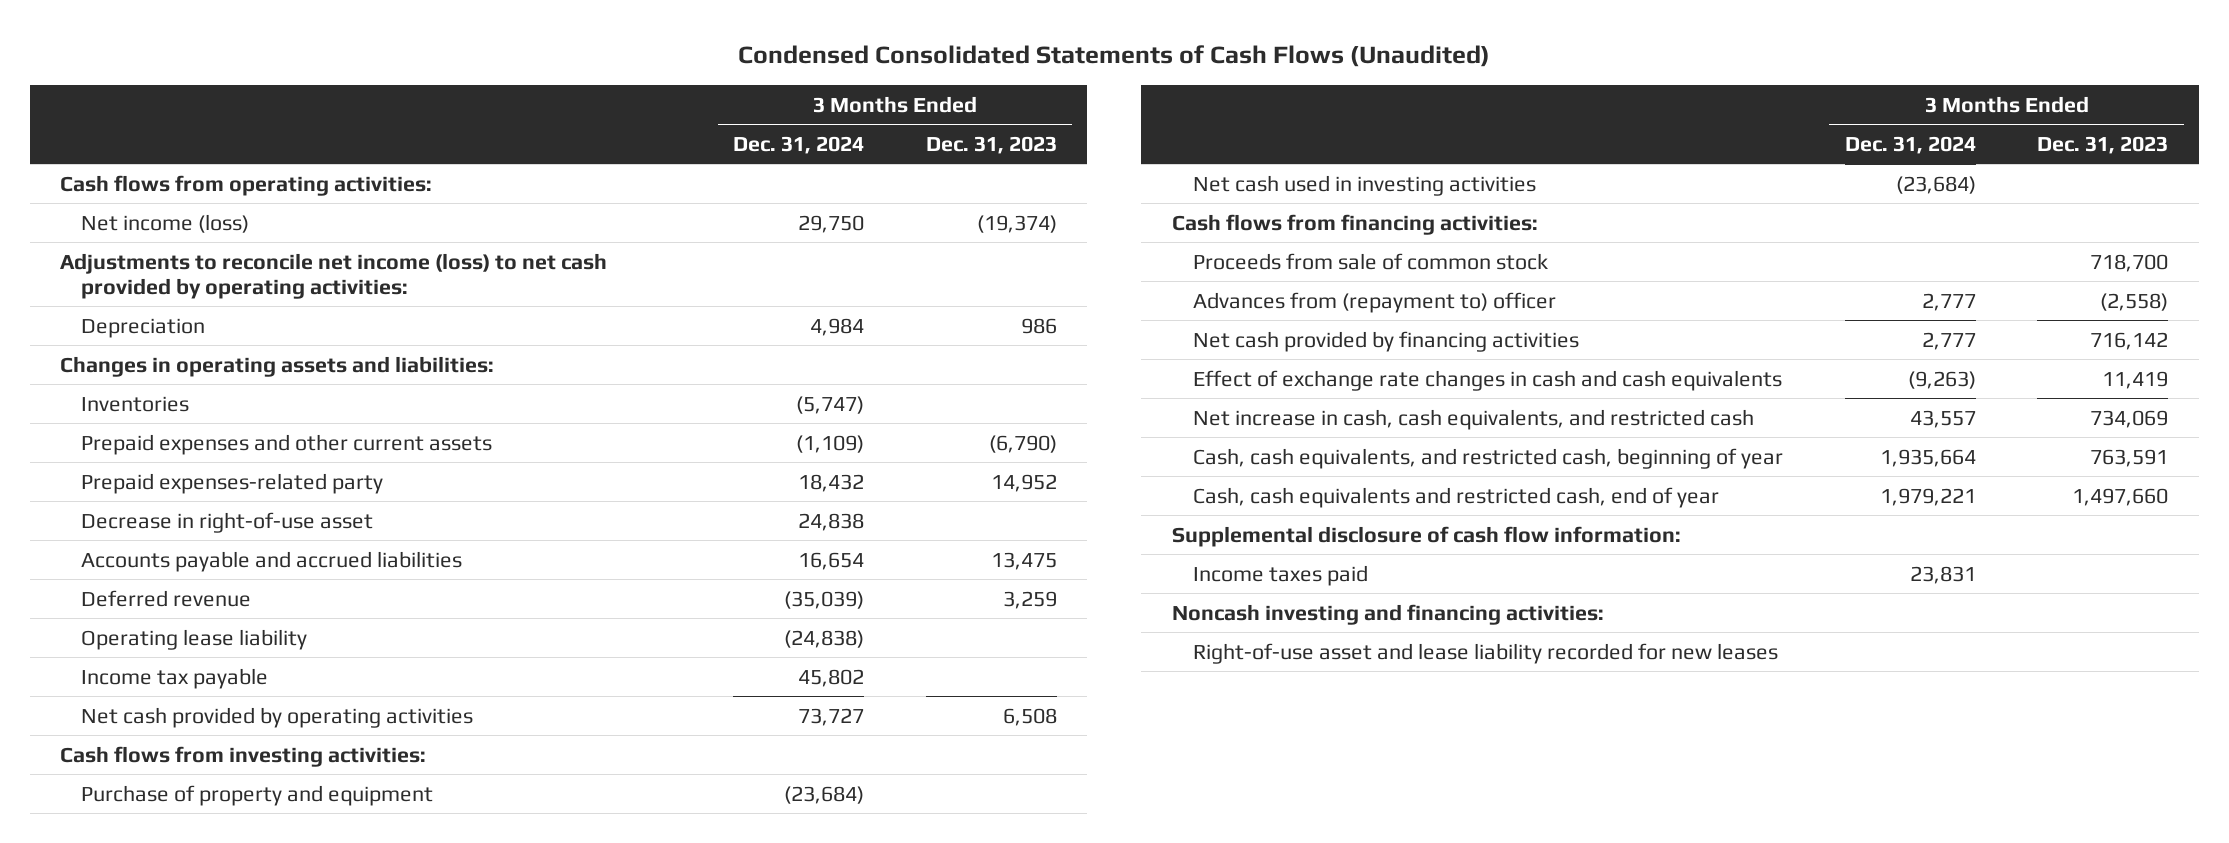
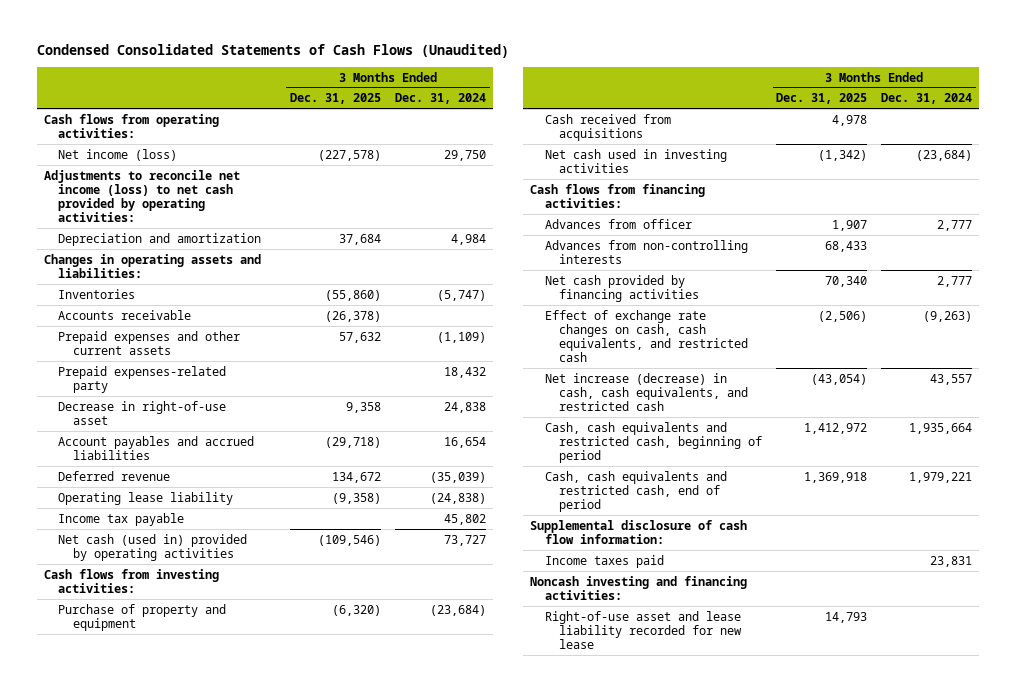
[925,135,1057,154] Dec. 31, 2023 -> none
none -> [289,93,381,105] Dec. 31, 2025
[81,317,206,338] Depreciation -> [58,232,262,246] Depreciation and amortization
none -> [58,309,192,320] Accounts receivable
[81,550,463,572] Accounts payable and accrued liabilities -> [58,435,255,460] Account payables and accrued liabilities
[81,706,474,728] Net cash provided by operating activities -> [58,533,248,561] Net cash (used in) provided by operating activities
none -> [544,113,671,141] Cash received from acquisitions
[1193,252,1549,270] Proceeds from sale of common stock -> none
[1193,291,1557,313] Advances from (repayment to) officer -> [544,218,692,229] Advances from officer
none -> [544,239,748,264] Advances from non-controlling interests
[1193,369,1783,391] Effect of exchange rate changes in cash and cash equivalents -> [544,309,749,362] Effect of exchange rate changes on cash, cash equivalents, and restricted cash
[1193,408,1755,430] Net increase in cash, cash equivalents, and restricted cash -> [544,372,749,411] Net increase (decrease) in cash, cash equivalents, and restricted cash
[1193,447,1784,469] Cash, cash equivalents, and restricted cash, beginning of year -> [544,421,763,463] Cash, cash equivalents and restricted cash, beginning of period
[1193,486,1720,508] Cash, cash equivalents and restricted cash, end of year -> [544,470,727,512] Cash, cash equivalents and restricted cash, end of period
[1193,642,1779,664] Right-of-use asset and lease liability recorded for new leases -> [544,610,743,649] Right-of-use asset and lease liability recorded for new lease

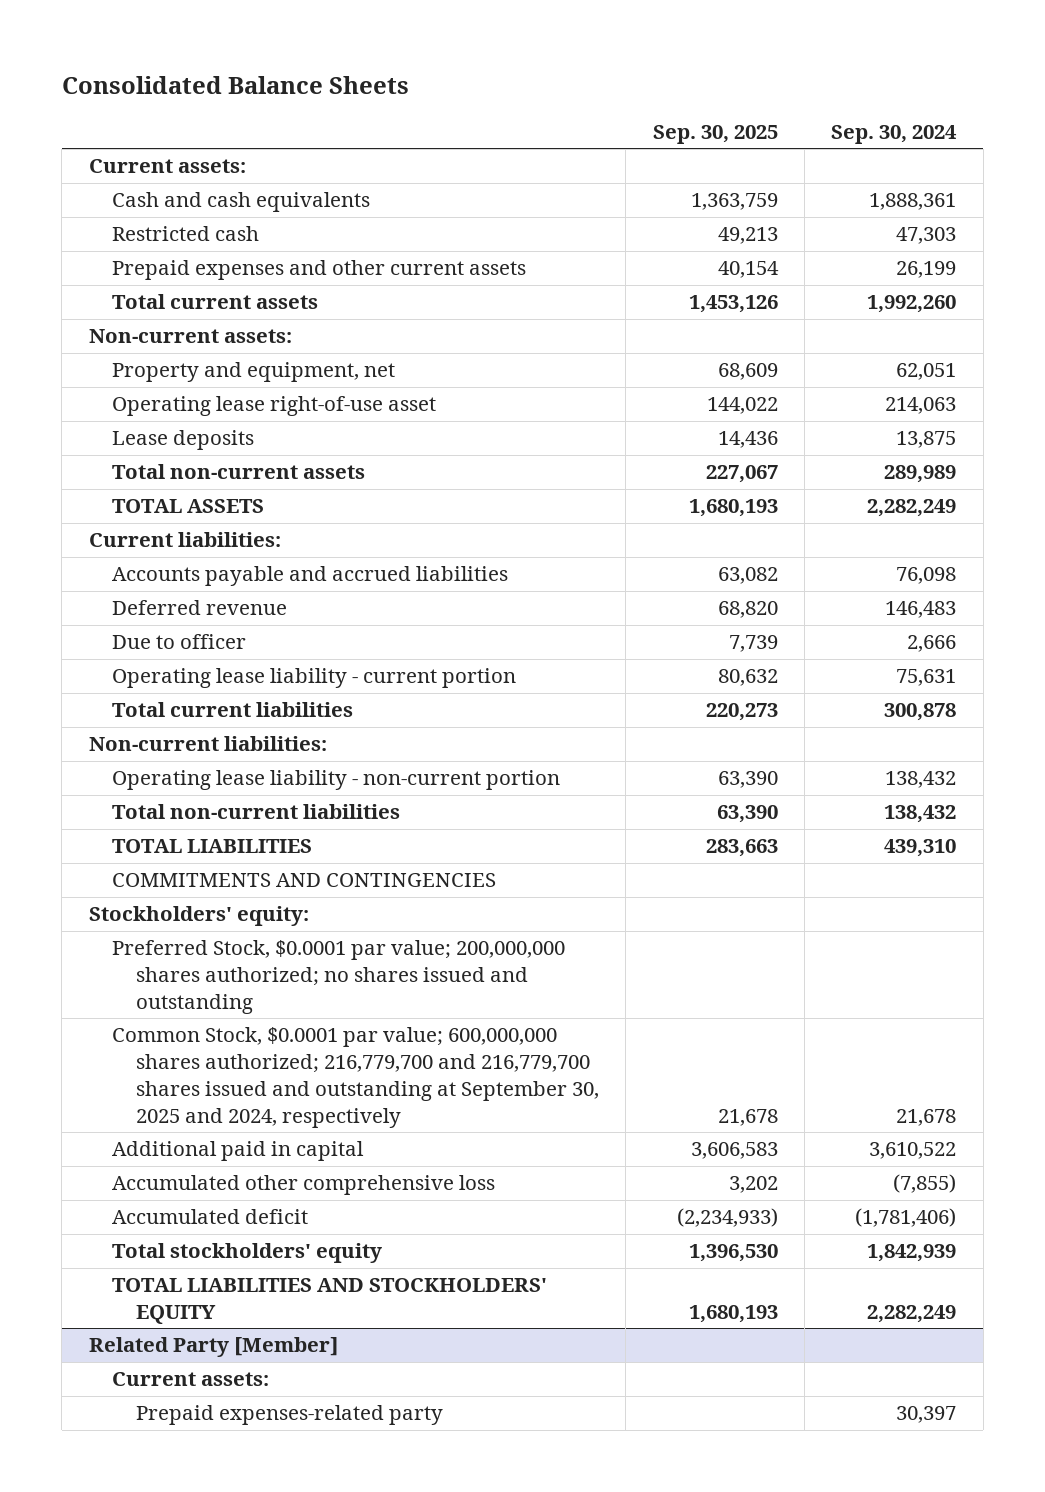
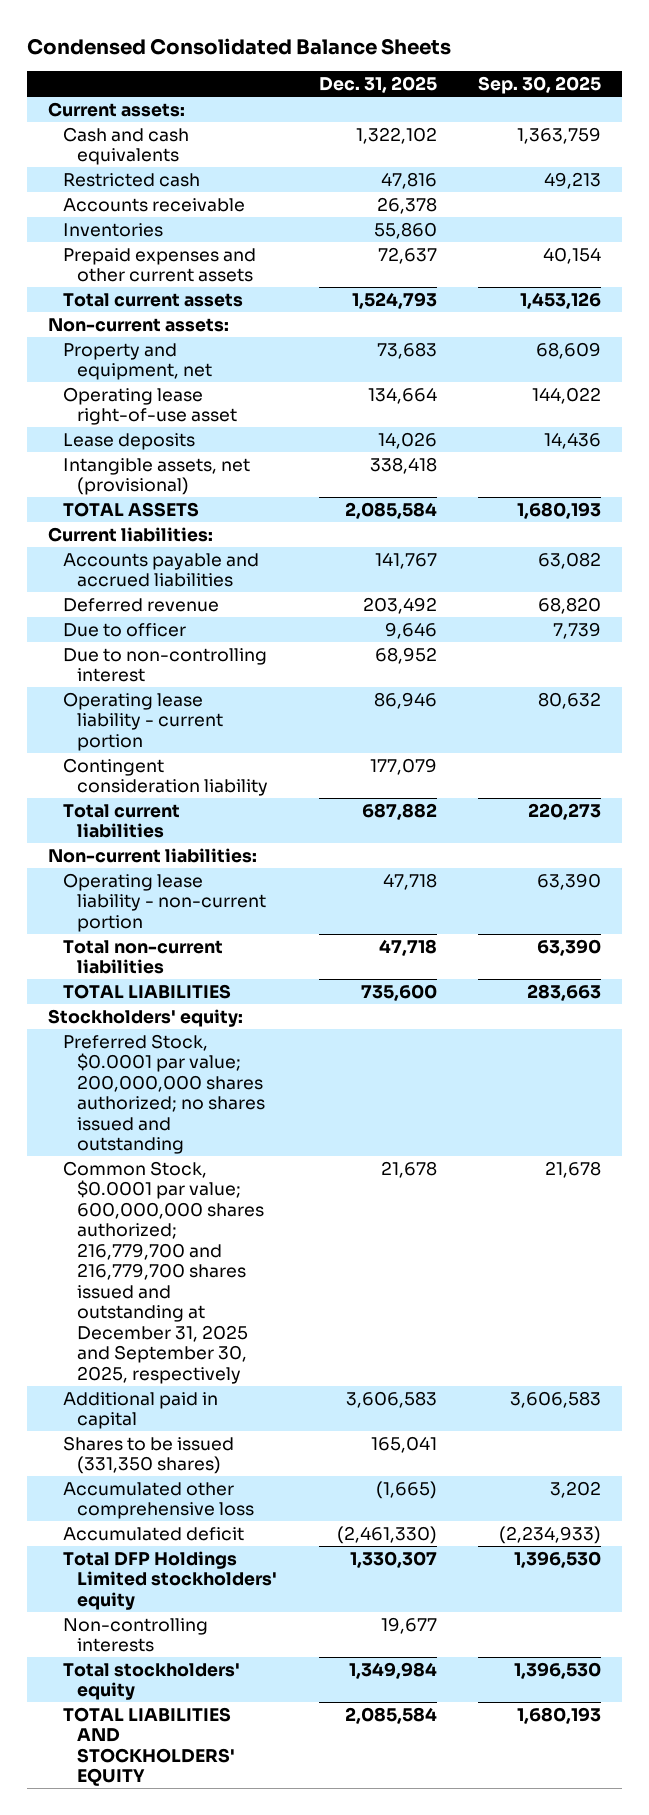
[61,76,409,95] Consolidated Balance Sheets -> [27,38,452,56] Condensed Consolidated Balance Sheets
[831,125,958,145] Sep. 30, 2024 -> none
none -> [318,76,437,94] Dec. 31, 2025
none -> [62,197,245,212] Accounts receivable
none -> [62,222,163,237] Inventories
[112,464,366,480] Total non-current assets -> none
none -> [62,457,250,496] Intangible assets, net (provisional)
none -> [62,647,267,683] Due to non-controlling interest
none -> [62,757,269,797] Contingent consideration liability
[112,873,497,888] COMMITMENTS AND CONTINGENCIES -> none
[112,1027,600,1128] Common Stock, $0.0001 par value; 600,000,000 shares authorized; 216,779,700 and 216,779,700 shares issued and outstanding at September 30, 2025 and 2024, respectively -> [62,1160,265,1385] Common Stock, $0.0001 par value; 600,000,000 shares authorized; 216,779,700 and 216,779,700 shares issued and outstanding at December 31, 2025 and September 30, 2025, respectively
none -> [62,1435,234,1475] Shares to be issued (331,350 shares)
none -> [62,1550,278,1610] Total DFP Holdings Limited stockholders' equity
none -> [62,1617,208,1653] Non-controlling interests
[88,1337,338,1358] Related Party [Member] -> none
[112,1372,270,1387] Current assets: -> none
[136,1405,444,1426] Prepaid expenses-related party -> none

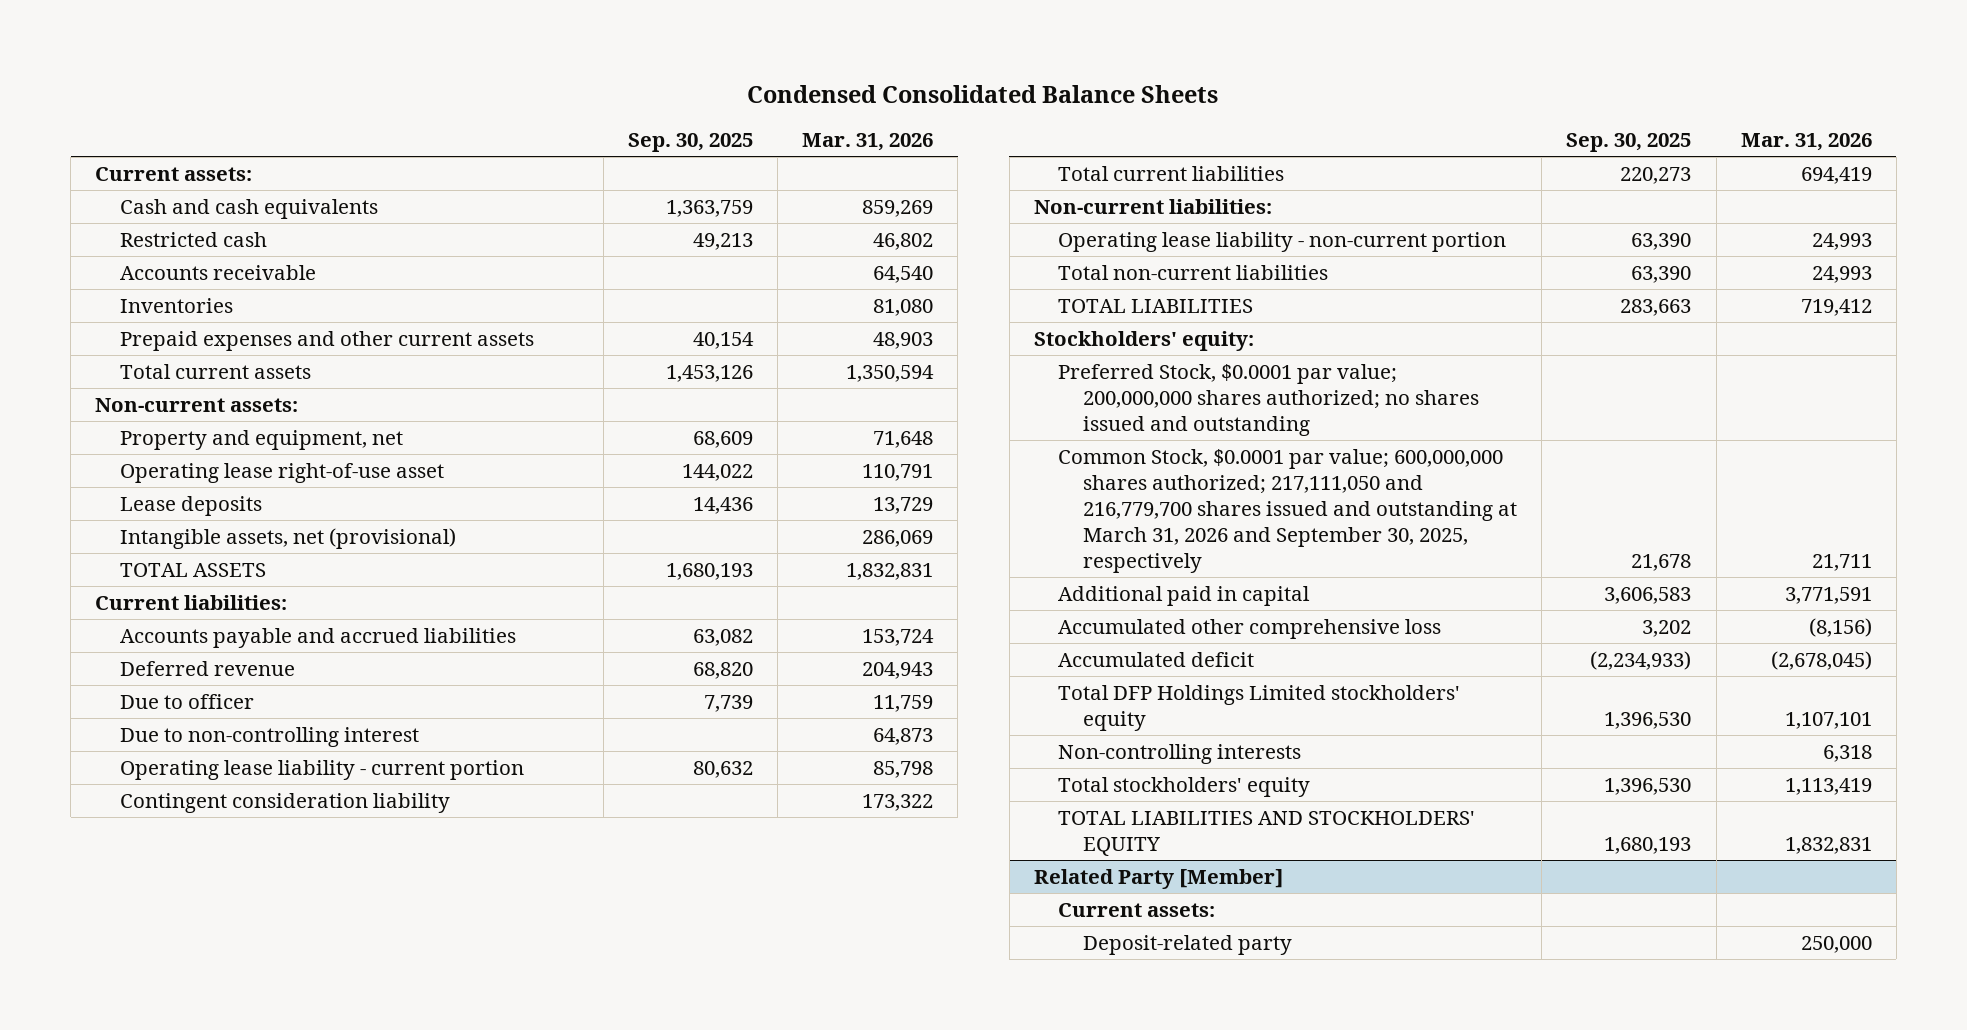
[318,76,437,94] Dec. 31, 2025 -> none
none -> [801,133,933,152] Mar. 31, 2026
[62,1160,265,1385] Common Stock, $0.0001 par value; 600,000,000 shares authorized; 216,779,700 and 216,779,700 shares issued and outstanding at December 31, 2025 and September 30, 2025, respectively -> [1058,449,1518,574] Common Stock, $0.0001 par value; 600,000,000 shares authorized; 217,111,050 and 216,779,700 shares issued and outstanding at March 31, 2026 and September 30, 2025, respectively
[62,1435,234,1475] Shares to be issued (331,350 shares) -> none
none -> [1033,869,1283,890] Related Party [Member]
none -> [1058,903,1216,918] Current assets:
none -> [1083,935,1293,956] Deposit-related party

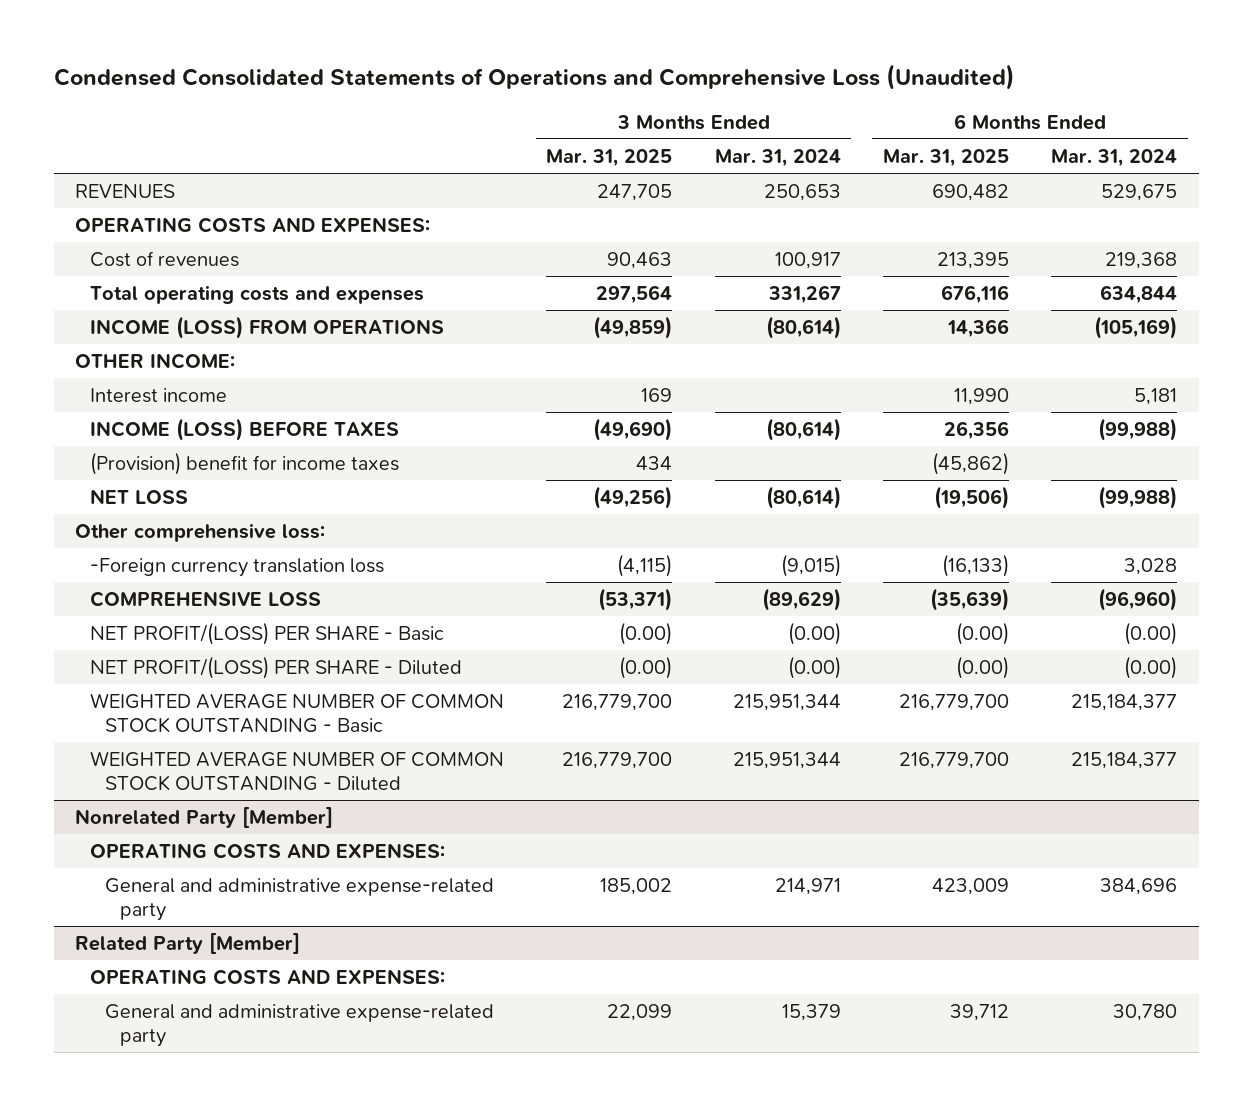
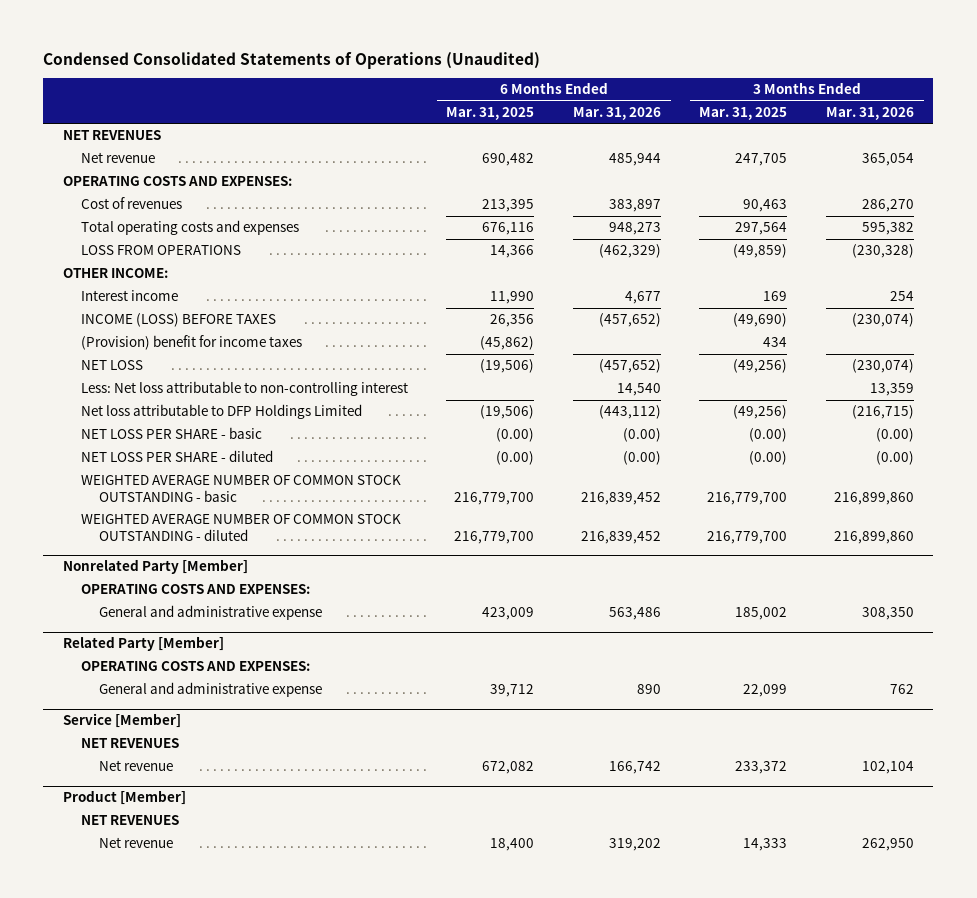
[54,63,1016,90] Condensed Consolidated Statements of Operations and Comprehensive Loss (Unaudited) -> [43,51,541,69] Condensed Consolidated Statements of Operations (Unaudited)
[714,148,841,167] Mar. 31, 2024 -> none
[1051,148,1178,167] Mar. 31, 2024 -> none
none -> [572,106,661,120] Mar. 31, 2026
none -> [825,106,914,120] Mar. 31, 2026
none -> [62,130,161,141] NET REVENUES
[75,183,176,198] REVENUES -> [80,152,155,164] Net revenue
[90,315,445,339] INCOME (LOSS) FROM OPERATIONS -> [80,245,241,256] LOSS FROM OPERATIONS
[75,522,326,542] Other comprehensive loss: -> none
[90,557,385,577] -Foreign currency translation loss -> none
[90,590,322,607] COMPREHENSIVE LOSS -> none
none -> [80,381,408,397] Less: Net loss attributable to non-controlling interest
none -> [80,404,362,420] Net loss attributable to DFP Holdings Limited
[90,621,445,645] NET PROFIT/(LOSS) PER SHARE - Basic -> [80,427,262,440] NET LOSS PER SHARE - basic
[90,655,463,679] NET PROFIT/(LOSS) PER SHARE - Diluted -> [80,450,273,463] NET LOSS PER SHARE - diluted
[90,692,505,733] WEIGHTED AVERAGE NUMBER OF COMMON STOCK OUTSTANDING - Basic -> [80,475,401,502] WEIGHTED AVERAGE NUMBER OF COMMON STOCK OUTSTANDING - basic
[90,750,505,791] WEIGHTED AVERAGE NUMBER OF COMMON STOCK OUTSTANDING - Diluted -> [80,514,401,541] WEIGHTED AVERAGE NUMBER OF COMMON STOCK OUTSTANDING - diluted
[104,877,494,921] General and administrative expense-related party -> [99,605,323,621] General and administrative expense
[104,1003,494,1047] General and administrative expense-related party -> [99,682,323,698] General and administrative expense
none -> [62,713,181,729] Service [Member]
none -> [80,738,179,749] NET REVENUES
none -> [99,760,174,772] Net revenue
none -> [62,790,186,806] Product [Member]
none -> [80,815,179,826] NET REVENUES
none -> [99,837,174,849] Net revenue

